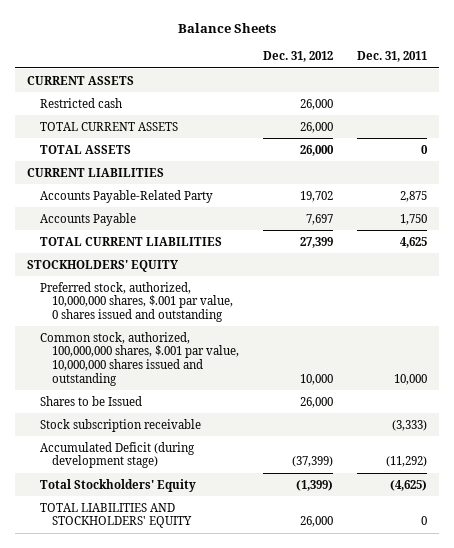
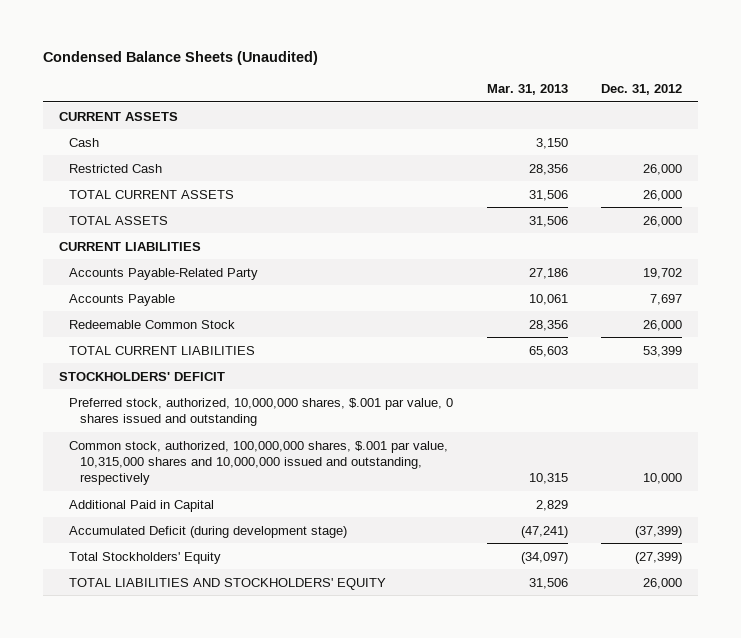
[178,23,277,34] Balance Sheets -> [42,51,318,66] Condensed Balance Sheets (Unaudited)
[356,51,427,63] Dec. 31, 2011 -> none
none -> [486,83,568,95] Mar. 31, 2013
none -> [69,137,100,147] Cash
[39,97,122,108] Restricted cash -> [69,163,163,173] Restricted Cash
none -> [69,319,236,329] Redeemable Common Stock
[300,236,334,248] 27,399 -> [642,345,682,357] 53,399
[27,259,179,272] STOCKHOLDERS' EQUITY -> [59,371,226,381] STOCKHOLDERS' DEFICIT
[39,395,142,406] Shares to be Issued -> none
[39,418,201,432] Stock subscription receivable -> none
[39,331,240,386] Common stock, authorized, 100,000,000 shares, $.001 par value, 10,000,000 shares issued and outstanding -> [69,440,449,486] Common stock, authorized, 100,000,000 shares, $.001 par value, 10,315,000 shares and 10,000,000 issued and outstanding, respectively
none -> [69,499,215,512] Additional Paid in Capital
[296,479,334,491] (1,399) -> [634,551,682,564] (27,399)

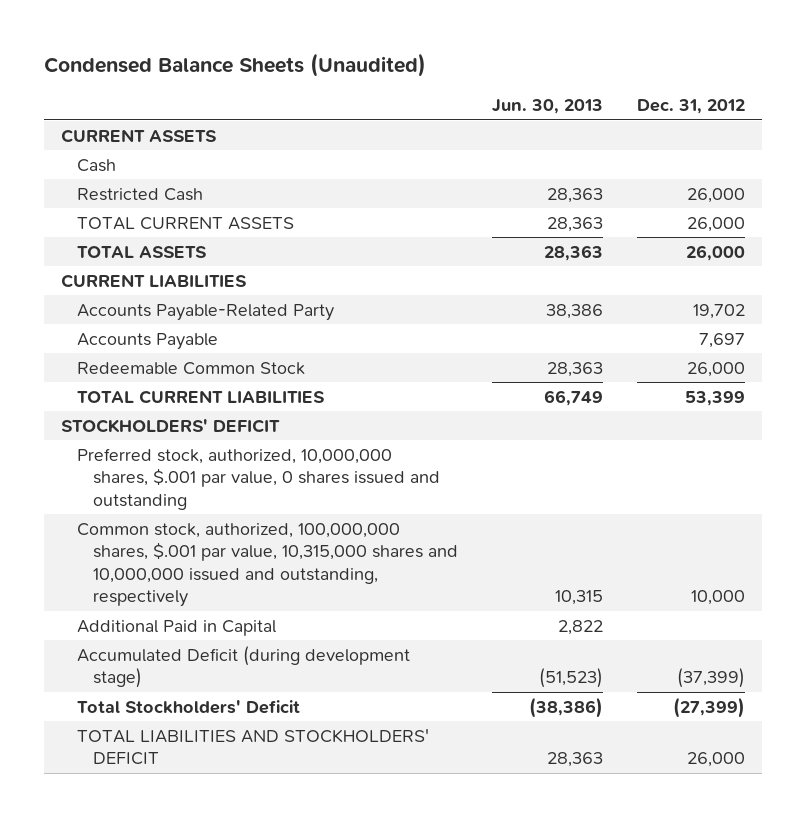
[486,83,568,95] Mar. 31, 2013 -> none
none -> [492,99,604,115] Jun. 30, 2013
[69,551,222,564] Total Stockholders' Equity -> [77,699,301,714] Total Stockholders' Deficit
[69,577,387,590] TOTAL LIABILITIES AND STOCKHOLDERS' EQUITY -> [77,728,430,766] TOTAL LIABILITIES AND STOCKHOLDERS' DEFICIT

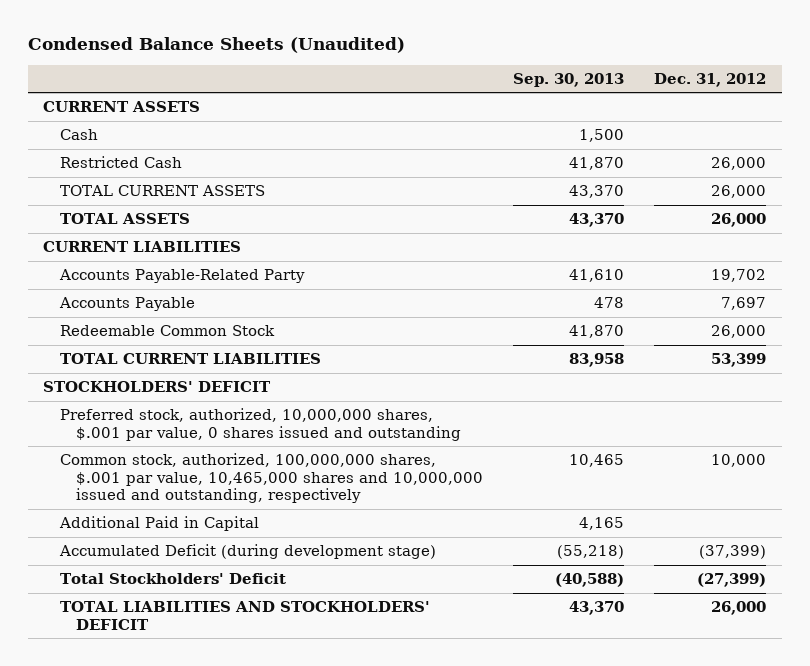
[492,99,604,115] Jun. 30, 2013 -> none
none -> [513,72,625,87] Sep. 30, 2013
[77,522,459,608] Common stock, authorized, 100,000,000 shares, $.001 par value, 10,315,000 shares and 10,000,000 issued and outstanding, respectively -> [59,453,483,504] Common stock, authorized, 100,000,000 shares, $.001 par value, 10,465,000 shares and 10,000,000 issued and outstanding, respectively

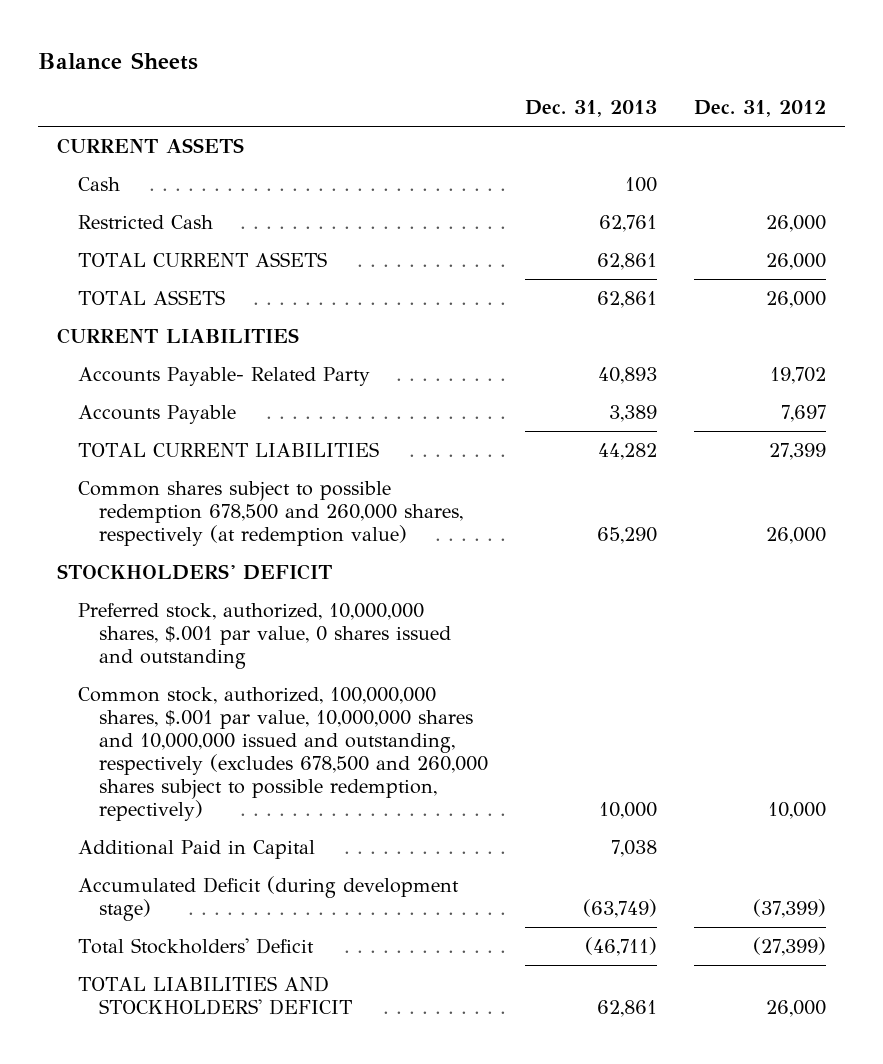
[28,37,406,54] Condensed Balance Sheets (Unaudited) -> [37,51,198,70] Balance Sheets
[513,72,625,87] Sep. 30, 2013 -> none
none -> [524,100,657,118] Dec. 31, 2013
[58,269,305,284] Accounts Payable-Related Party -> [77,366,370,386] Accounts Payable- Related Party
[59,325,275,337] Redeemable Common Stock -> none
[711,353,767,368] 53,399 -> [769,442,827,460] 27,399
none -> [77,480,463,546] Common shares subject to possible redemption 678,500 and 260,000 shares, respectively (at redemption value)
[59,453,483,504] Common stock, authorized, 100,000,000 shares, $.001 par value, 10,465,000 shares and 10,000,000 issued and outstanding, respectively -> [77,686,488,822] Common stock, authorized, 100,000,000 shares, $.001 par value, 10,000,000 shares and 10,000,000 issued and outstanding, respectively (excludes 678,500 and 260,000 shares subject to possible redemption, repectively)

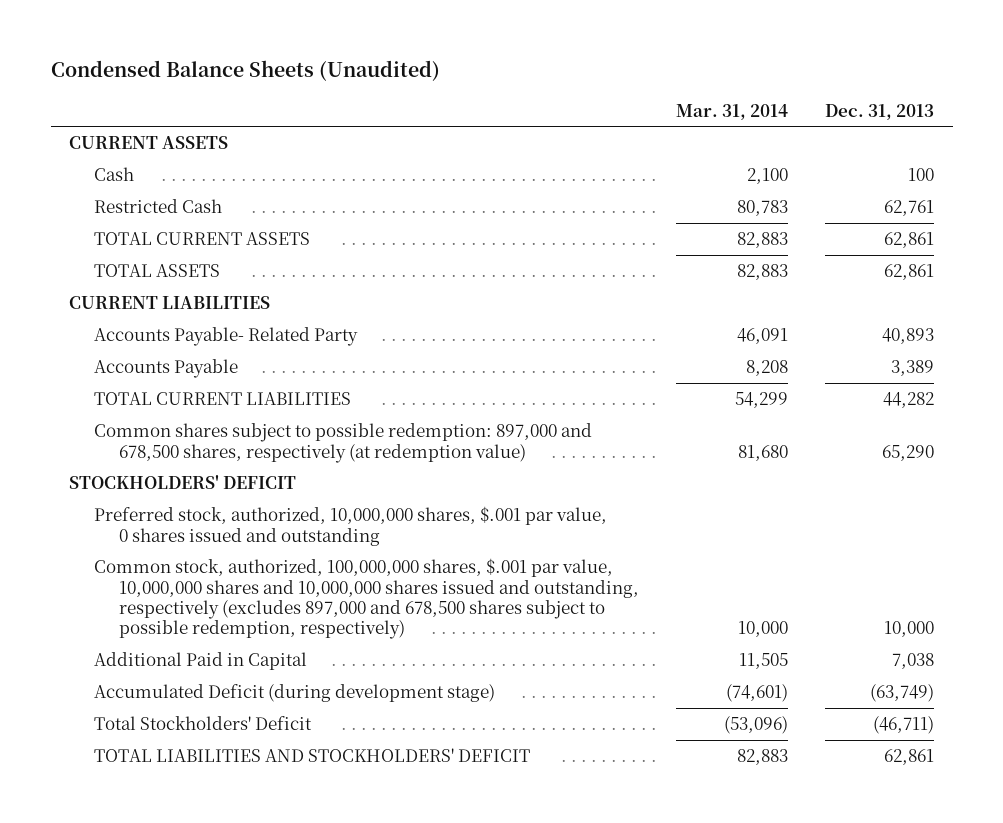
[37,51,198,70] Balance Sheets -> [50,60,440,82] Condensed Balance Sheets (Unaudited)
[694,100,827,118] Dec. 31, 2012 -> none
none -> [675,103,788,120] Mar. 31, 2014
[77,480,463,546] Common shares subject to possible redemption 678,500 and 260,000 shares, respectively (at redemption value) -> [93,423,592,463] Common shares subject to possible redemption: 897,000 and 678,500 shares, respectively (at redemption value)
[77,686,488,822] Common stock, authorized, 100,000,000 shares, $.001 par value, 10,000,000 shares and 10,000,000 issued and outstanding, respectively (excludes 678,500 and 260,000 shares subject to possible redemption, repectively) -> [93,558,639,640] Common stock, authorized, 100,000,000 shares, $.001 par value, 10,000,000 shares and 10,000,000 shares issued and outstanding, respectively (excludes 897,000 and 678,500 shares subject to possible redemption, respectively)

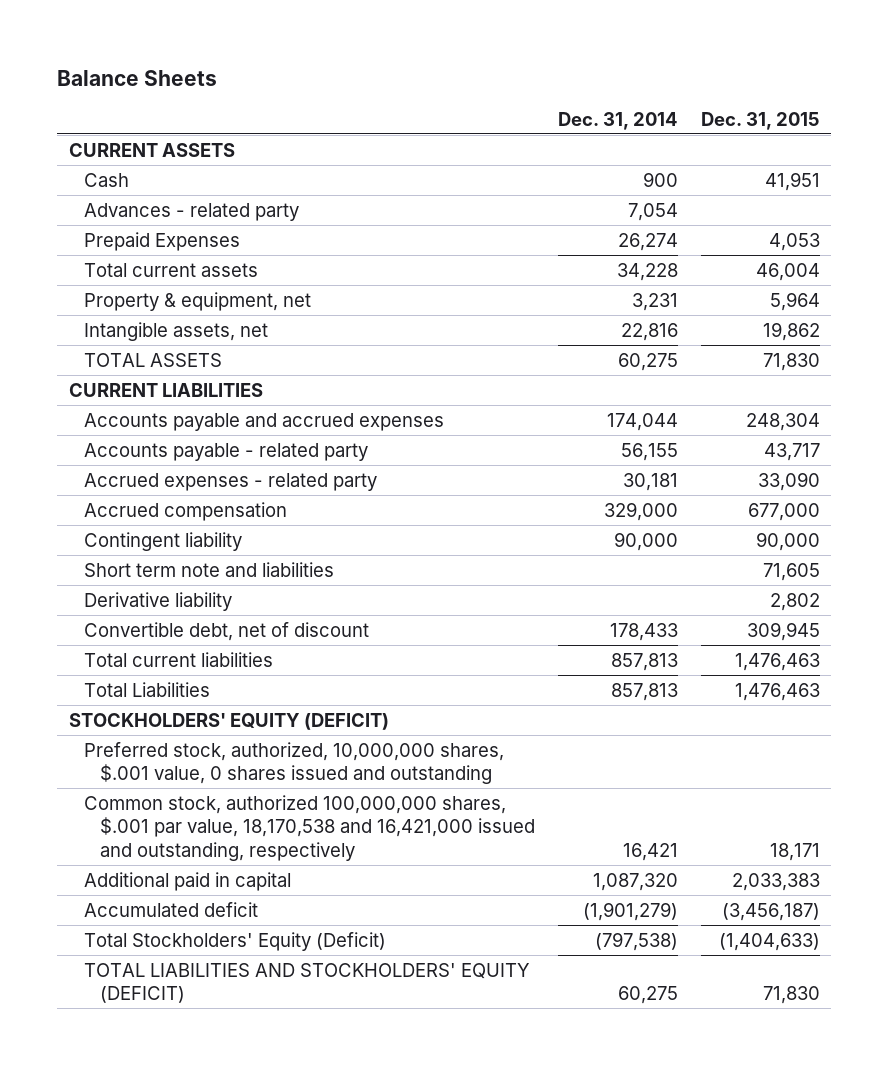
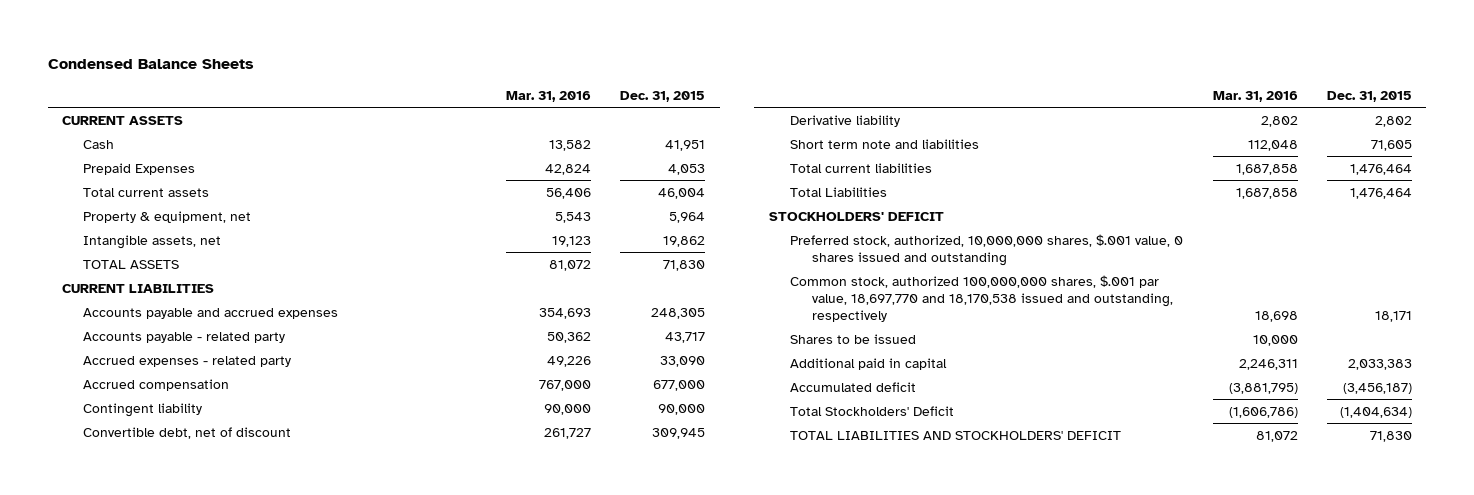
[57,69,218,86] Balance Sheets -> [47,59,254,70] Condensed Balance Sheets
[557,111,678,130] Dec. 31, 2014 -> none
none -> [505,90,591,102] Mar. 31, 2016
[84,202,300,221] Advances - related party -> none
[745,412,820,431] 248,304 -> [650,307,705,319] 248,305
[84,591,233,611] Derivative liability -> [790,114,901,127] Derivative liability
[84,561,335,577] Short term note and liabilities -> [790,138,980,149] Short term note and liabilities
[734,652,820,671] 1,476,463 -> [1349,163,1412,175] 1,476,464
[734,682,820,701] 1,476,463 -> [1349,187,1412,199] 1,476,464
[68,712,389,730] STOCKHOLDERS' EQUITY (DEFICIT) -> [769,211,945,221] STOCKHOLDERS' DEFICIT
[84,794,535,862] Common stock, authorized 100,000,000 shares, $.001 par value, 18,170,538 and 16,421,000 issued and outstanding, respectively -> [790,274,1173,322] Common stock, authorized 100,000,000 shares, $.001 par value, 18,697,770 and 18,170,538 issued and outstanding, respectively
none -> [790,333,917,344] Shares to be issued
[84,931,387,951] Total Stockholders' Equity (Deficit) -> [790,405,955,416] Total Stockholders' Deficit
[718,932,820,951] (1,404,633) -> [1339,406,1412,418] (1,404,634)
[84,962,531,1004] TOTAL LIABILITIES AND STOCKHOLDERS' EQUITY (DEFICIT) -> [790,430,1122,440] TOTAL LIABILITIES AND STOCKHOLDERS' DEFICIT

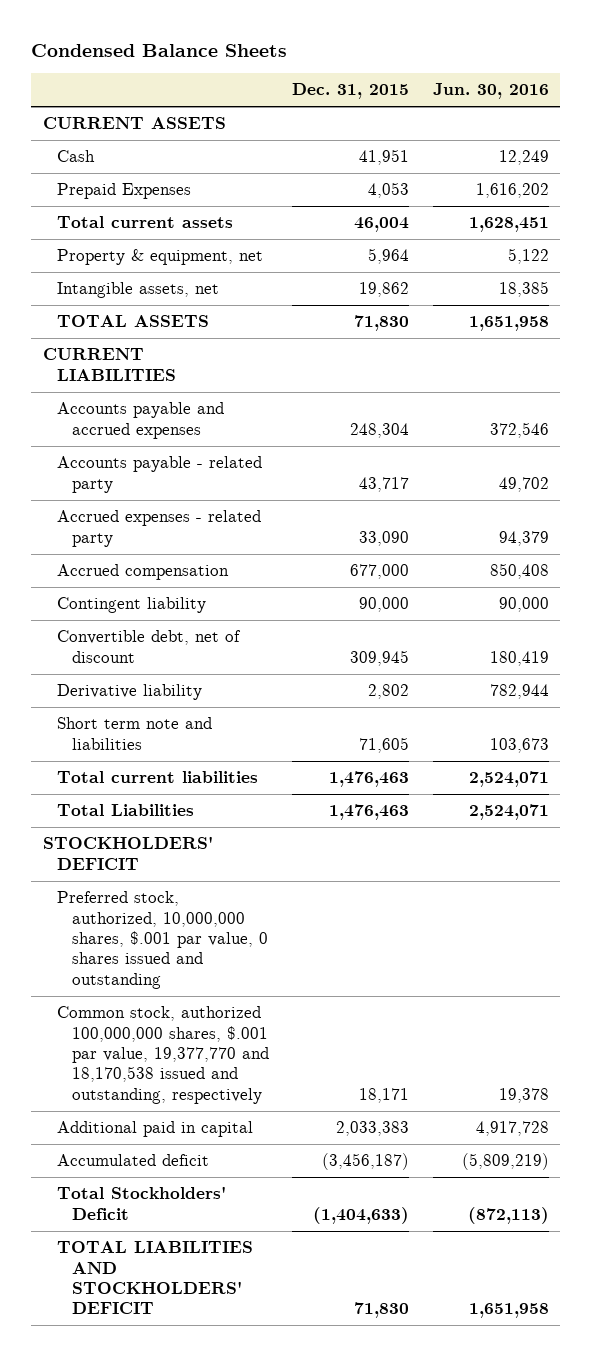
[505,90,591,102] Mar. 31, 2016 -> none
none -> [432,83,549,100] Jun. 30, 2016
[650,307,705,319] 248,305 -> [350,422,410,438] 248,304
[1349,163,1412,175] 1,476,464 -> [329,771,410,788] 1,476,463
[1349,187,1412,199] 1,476,464 -> [329,804,410,821] 1,476,463
[790,333,917,344] Shares to be issued -> none
[790,233,1184,266] Preferred stock, authorized, 10,000,000 shares, $.001 value, 0 shares issued and outstanding -> [57,891,269,989] Preferred stock, authorized, 10,000,000 shares, $.001 par value, 0 shares issued and outstanding
[790,274,1173,322] Common stock, authorized 100,000,000 shares, $.001 par value, 18,697,770 and 18,170,538 issued and outstanding, respectively -> [57,1006,270,1104] Common stock, authorized 100,000,000 shares, $.001 par value, 19,377,770 and 18,170,538 issued and outstanding, respectively
[1339,406,1412,418] (1,404,634) -> [313,1206,410,1224] (1,404,633)

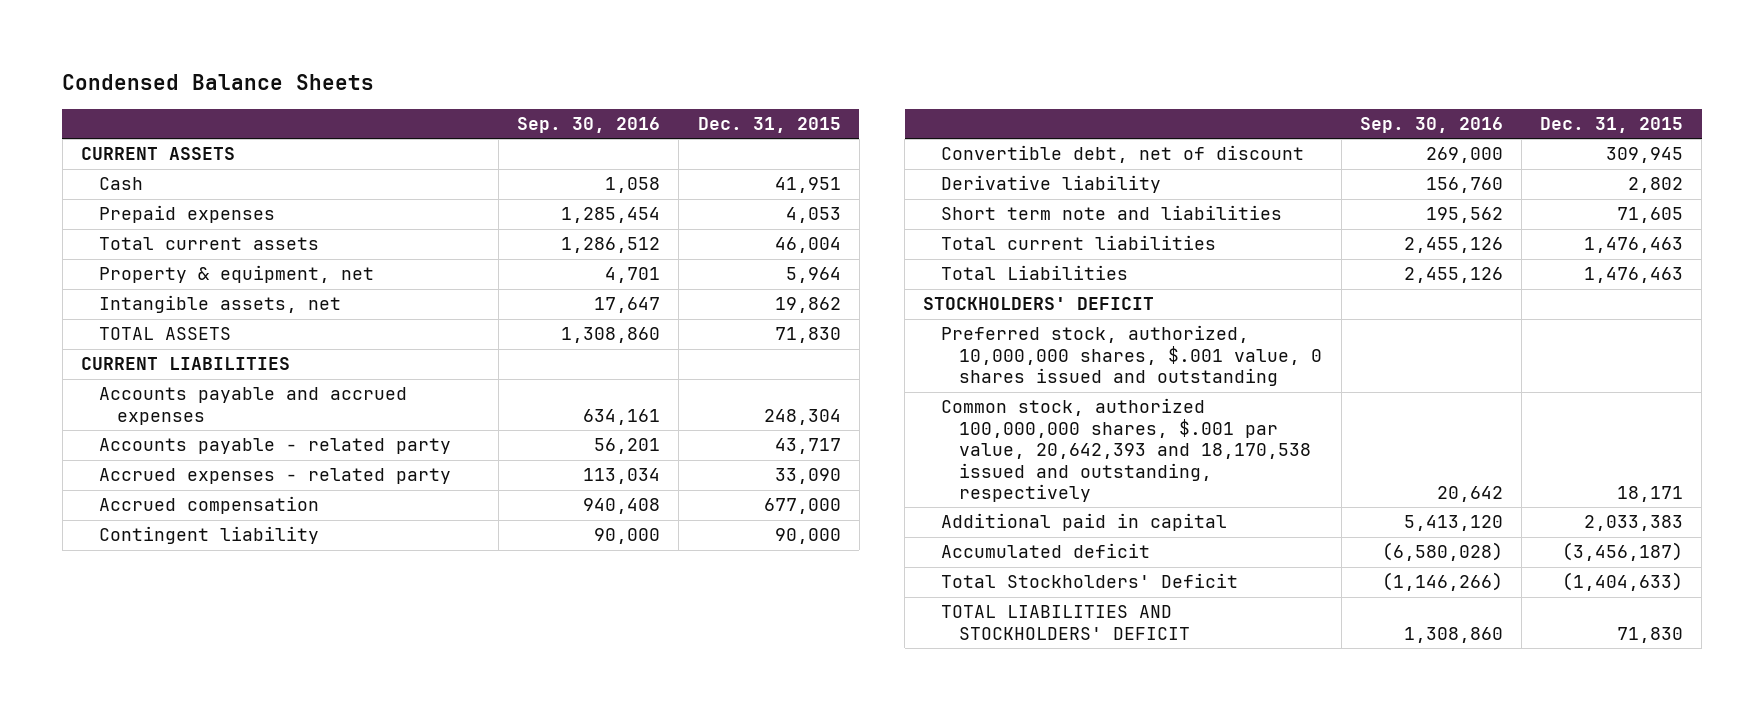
[432,83,549,100] Jun. 30, 2016 -> none
none -> [517,117,661,134] Sep. 30, 2016
[57,183,192,200] Prepaid Expenses -> [98,205,275,224] Prepaid expenses
[57,891,269,989] Preferred stock, authorized, 10,000,000 shares, $.001 par value, 0 shares issued and outstanding -> [941,325,1323,387] Preferred stock, authorized, 10,000,000 shares, $.001 value, 0 shares issued and outstanding
[57,1006,270,1104] Common stock, authorized 100,000,000 shares, $.001 par value, 19,377,770 and 18,170,538 issued and outstanding, respectively -> [941,398,1312,503] Common stock, authorized 100,000,000 shares, $.001 par value, 20,642,393 and 18,170,538 issued and outstanding, respectively

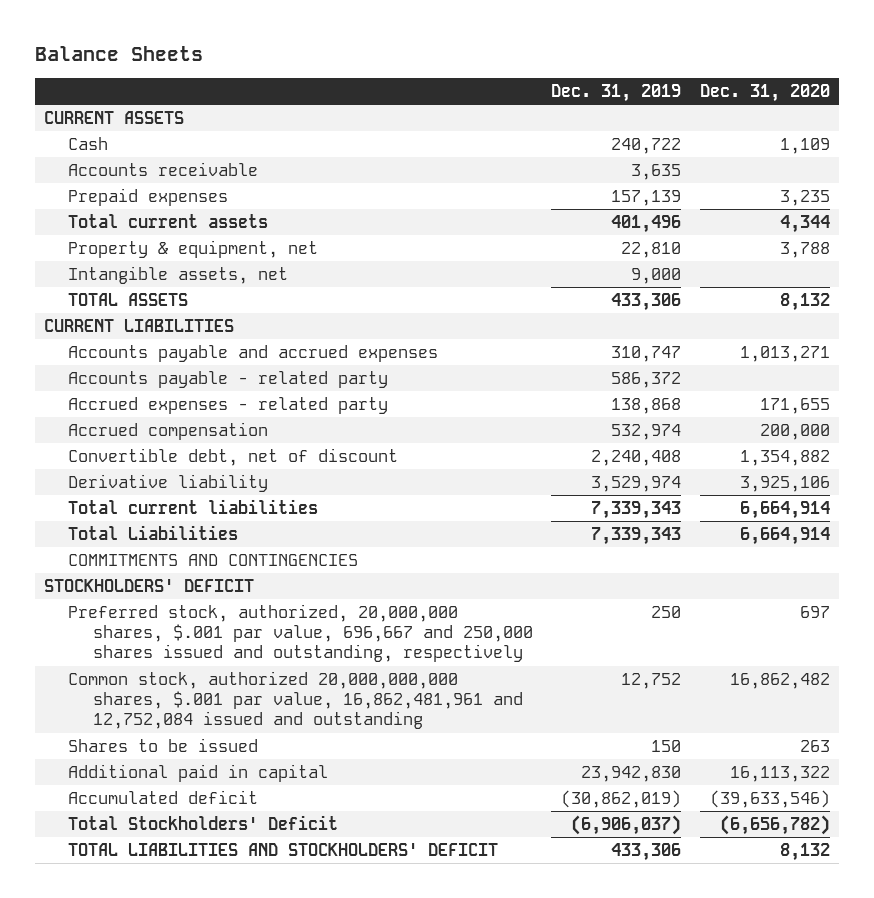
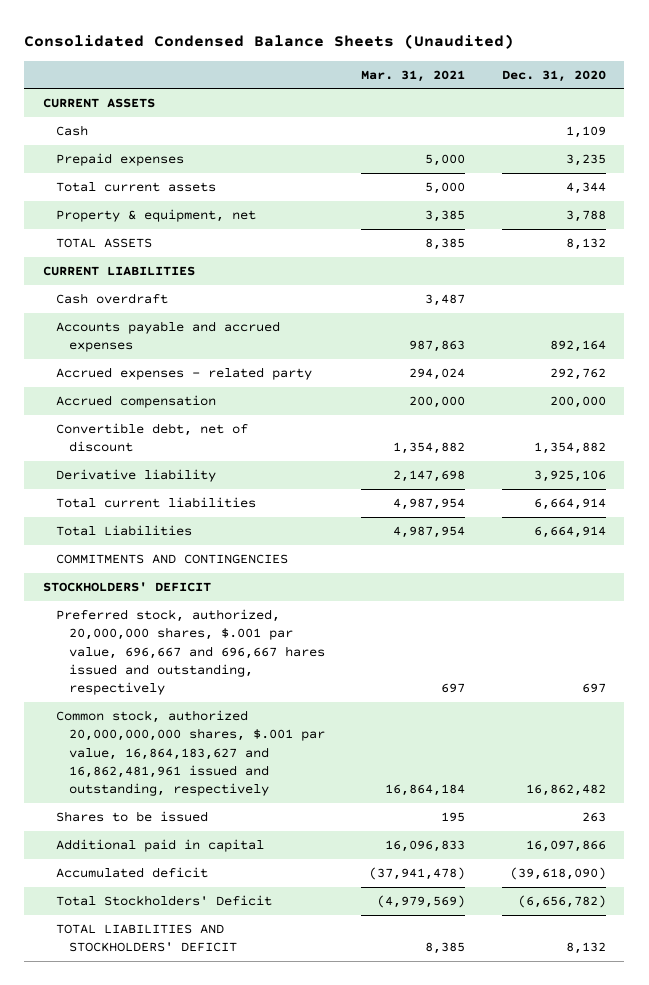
[35,46,204,62] Balance Sheets -> [24,34,515,50] Consolidated Condensed Balance Sheets (Unaudited)
[551,84,682,103] Dec. 31, 2019 -> none
none -> [361,69,466,82] Mar. 31, 2021
[68,162,259,177] Accounts receivable -> none
[68,266,289,285] Intangible assets, net -> none
[68,371,389,389] Accounts payable - related party -> none
none -> [55,293,168,305] Cash overdraft
[739,346,830,363] 1,013,271 -> [550,340,607,353] 892,164
[759,398,830,415] 171,655 -> [550,368,607,381] 292,762
[68,604,533,663] Preferred stock, authorized, 20,000,000 shares, $.001 par value, 696,667 and 250,000 shares issued and outstanding, respectively -> [55,609,325,696] Preferred stock, authorized, 20,000,000 shares, $.001 par value, 696,667 and 696,667 hares issued and outstanding, respectively
[68,671,523,730] Common stock, authorized 20,000,000,000 shares, $.001 par value, 16,862,481,961 and 12,752,084 issued and outstanding -> [55,710,325,797] Common stock, authorized 20,000,000,000 shares, $.001 par value, 16,864,183,627 and 16,862,481,961 issued and outstanding, respectively
[729,766,830,783] 16,113,322 -> [526,840,607,853] 16,097,866
[709,790,830,809] (39,633,546) -> [510,867,607,881] (39,618,090)

